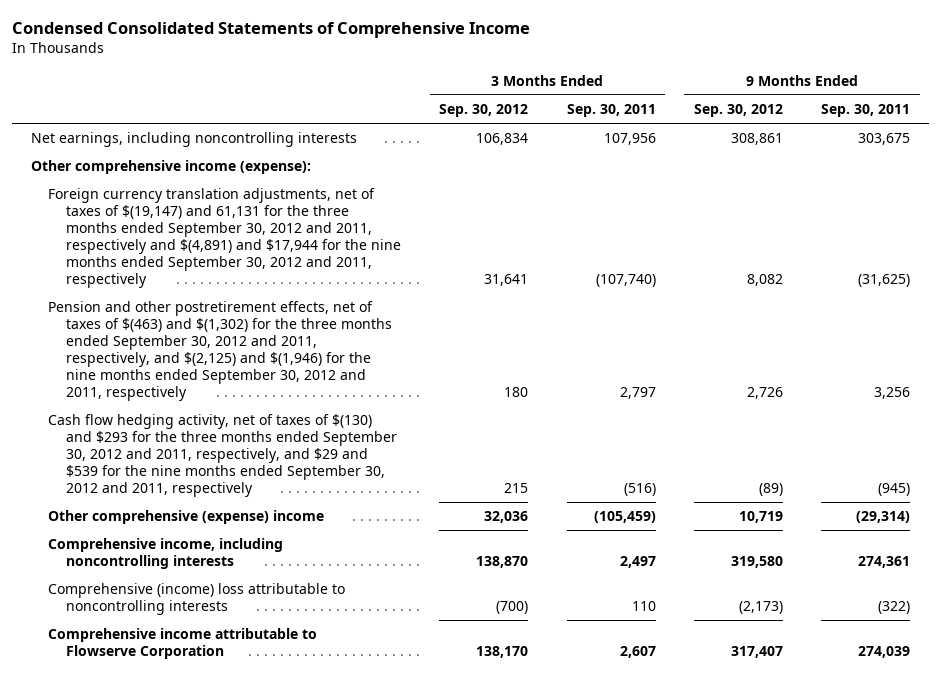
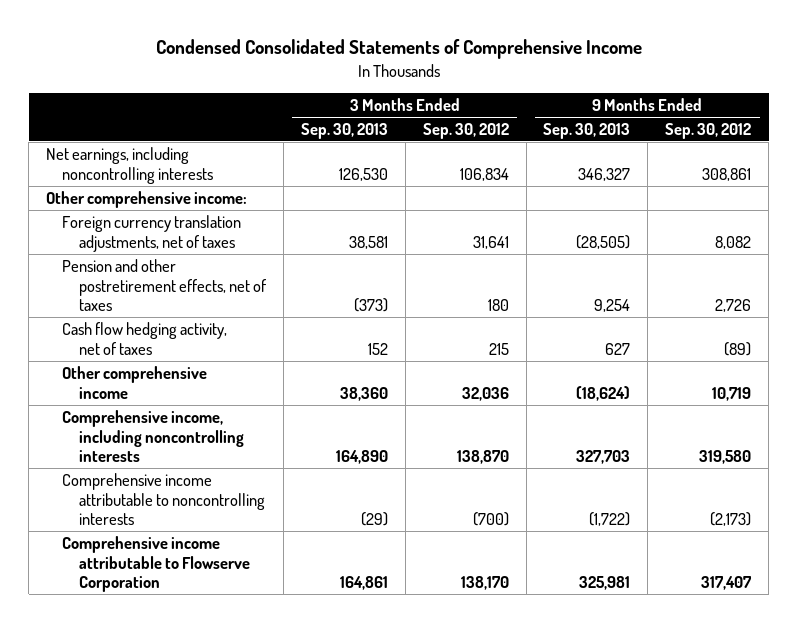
[566,104,656,118] Sep. 30, 2011 -> none
[821,104,911,118] Sep. 30, 2011 -> none
none -> [300,122,388,139] Sep. 30, 2013
none -> [543,122,631,139] Sep. 30, 2013
[30,160,311,175] Other comprehensive income (expense): -> [46,190,248,208] Other comprehensive income:
[48,188,401,289] Foreign currency translation adjustments, net of taxes of $(19,147) and 61,131 for the three months ended September 30, 2012 and 2011, respectively and $(4,891) and $17,944 for the nine months ended September 30, 2012 and 2011, respectively -> [62,214,242,252] Foreign currency translation adjustments, net of taxes
[48,301,392,402] Pension and other postretirement effects, net of taxes of $(463) and $(1,302) for the three months ended September 30, 2012 and 2011, respectively, and $(2,125) and $(1,946) for the nine months ended September 30, 2012 and 2011, respectively -> [62,258,267,312] Pension and other postretirement effects, net of taxes
[48,414,397,498] Cash flow hedging activity, net of taxes of $(130) and $293 for the three months ended September 30, 2012 and 2011, respectively, and $29 and $539 for the nine months ended September 30, 2012 and 2011, respectively -> [62,321,228,355] Cash flow hedging activity, net of taxes
[48,510,325,525] Other comprehensive (expense) income -> [62,365,208,399] Other comprehensive income
[48,583,346,616] Comprehensive (income) loss attributable to noncontrolling interests -> [62,472,265,526] Comprehensive income attributable to noncontrolling interests

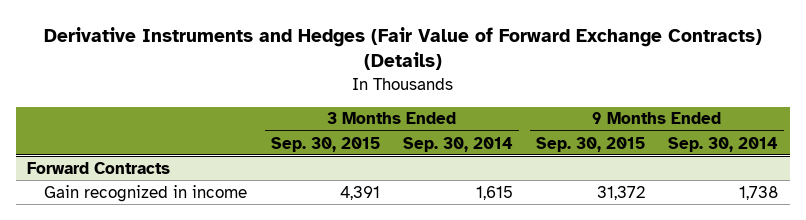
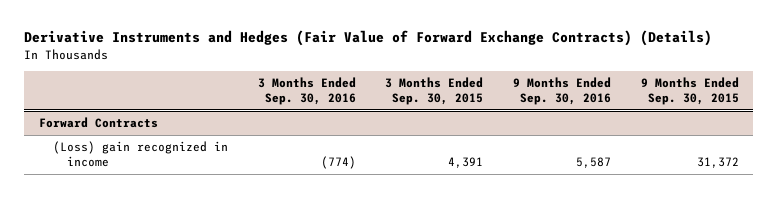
[402,136,513,152] Sep. 30, 2014 -> none
[668,136,779,152] Sep. 30, 2014 -> none
none -> [257,76,356,105] 3 Months Ended Sep. 30, 2016
none -> [512,76,611,105] 9 Months Ended Sep. 30, 2016
[44,184,248,202] Gain recognized in income -> [52,141,228,168] (Loss) gain recognized in income

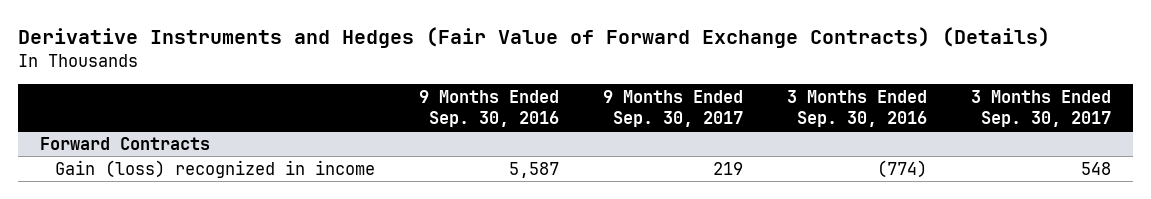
[385,76,484,105] 3 Months Ended Sep. 30, 2015 -> none
[640,76,739,105] 9 Months Ended Sep. 30, 2015 -> none
none -> [602,90,743,127] 9 Months Ended Sep. 30, 2017
none -> [970,90,1111,127] 3 Months Ended Sep. 30, 2017
[52,141,228,168] (Loss) gain recognized in income -> [54,159,375,178] Gain (loss) recognized in income

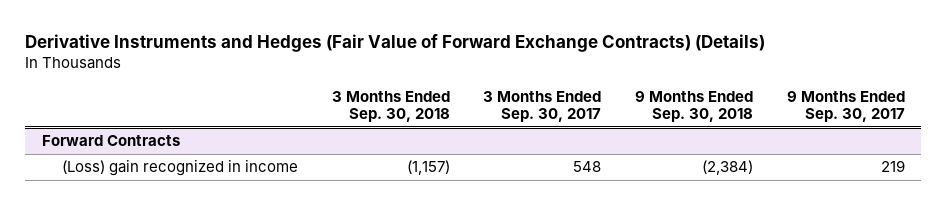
[418,90,559,127] 9 Months Ended Sep. 30, 2016 -> none
[786,90,927,127] 3 Months Ended Sep. 30, 2016 -> none
none -> [331,90,450,123] 3 Months Ended Sep. 30, 2018
none -> [635,90,754,123] 9 Months Ended Sep. 30, 2018
[54,159,375,178] Gain (loss) recognized in income -> [62,159,299,177] (Loss) gain recognized in income

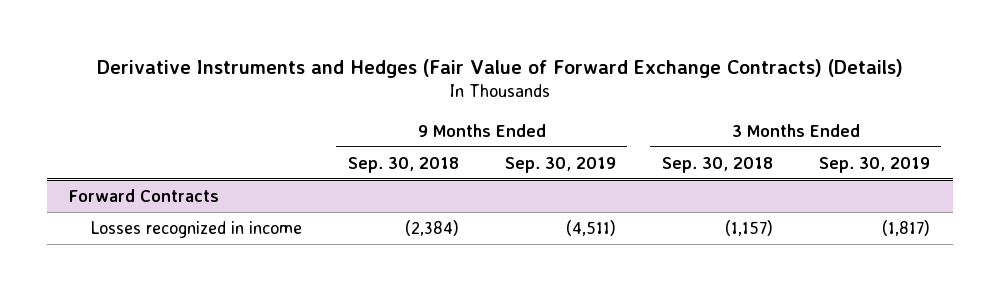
[483,90,602,123] 3 Months Ended Sep. 30, 2017 -> none
[786,90,905,123] 9 Months Ended Sep. 30, 2017 -> none
none -> [504,156,616,173] Sep. 30, 2019
none -> [818,156,930,173] Sep. 30, 2019
[62,159,299,177] (Loss) gain recognized in income -> [90,220,302,238] Losses recognized in income

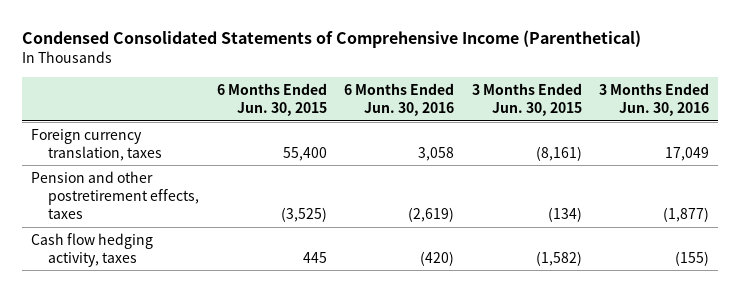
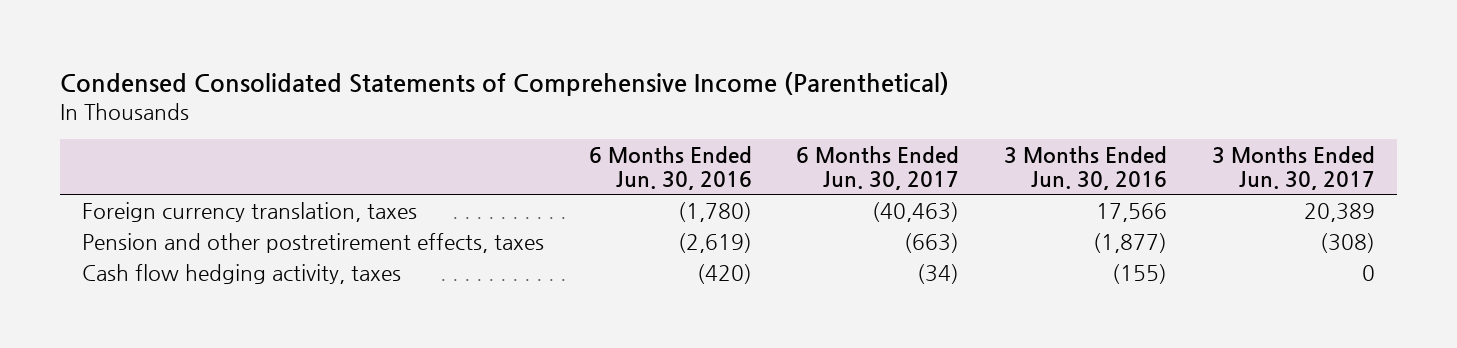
[216,83,327,117] 6 Months Ended Jun. 30, 2015 -> none
[471,83,582,117] 3 Months Ended Jun. 30, 2015 -> none
none -> [796,145,960,190] 6 Months Ended Jun. 30, 2017
none -> [1211,145,1375,190] 3 Months Ended Jun. 30, 2017
[418,146,455,161] 3,058 -> [677,201,752,222] (1,780)
[665,146,710,161] 17,049 -> [1095,202,1167,222] 17,566

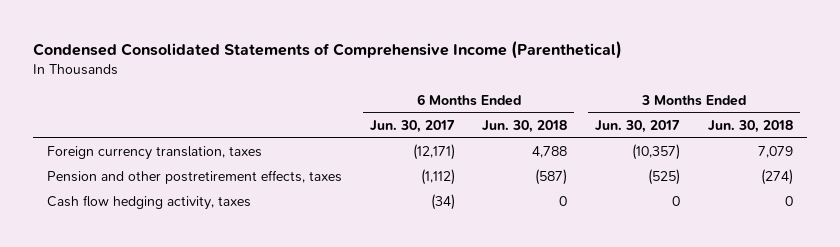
[588,145,752,190] 6 Months Ended Jun. 30, 2016 -> none
[1003,145,1167,190] 3 Months Ended Jun. 30, 2016 -> none
none -> [482,120,568,134] Jun. 30, 2018
none -> [707,120,793,134] Jun. 30, 2018
[872,201,960,222] (40,463) -> [412,144,455,161] (12,171)
[1303,202,1375,222] 20,389 -> [632,144,681,161] (10,357)
[904,232,960,253] (663) -> [420,169,455,186] (1,112)
[1319,232,1375,253] (308) -> [648,169,681,186] (525)

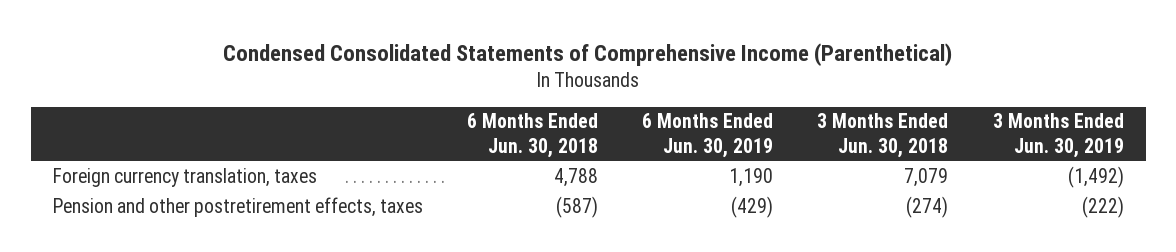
[369,120,455,134] Jun. 30, 2017 -> none
[595,120,681,134] Jun. 30, 2017 -> none
none -> [642,113,774,158] 6 Months Ended Jun. 30, 2019
none -> [992,113,1124,158] 3 Months Ended Jun. 30, 2019
[47,195,252,211] Cash flow hedging activity, taxes -> none

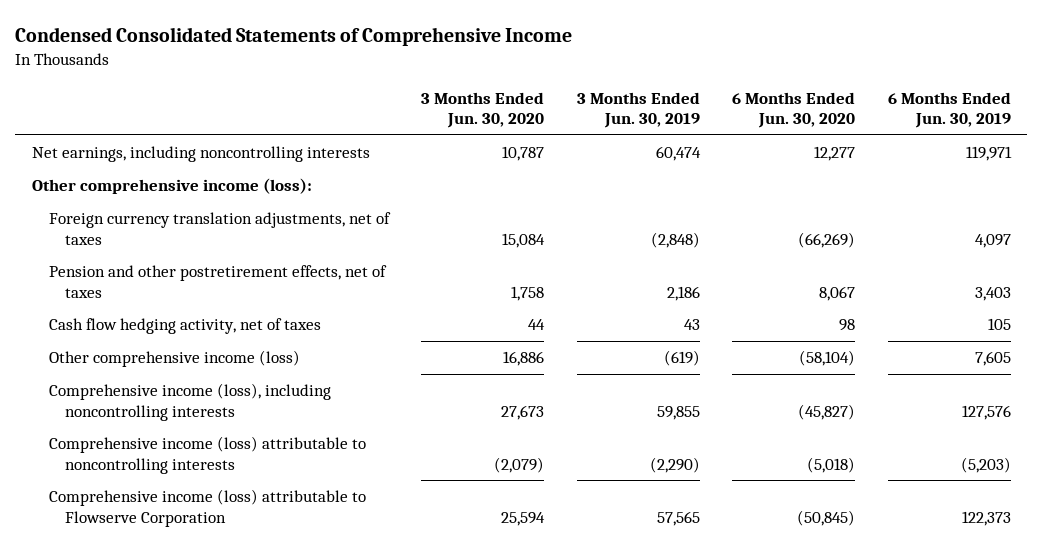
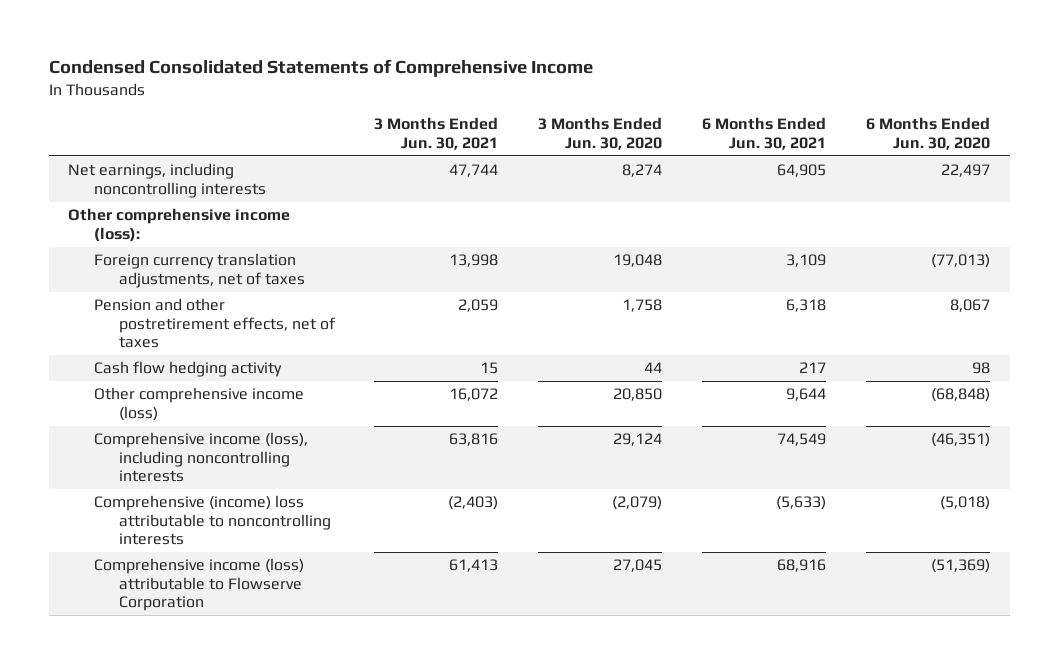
[576,91,700,129] 3 Months Ended Jun. 30, 2019 -> none
[887,91,1011,129] 6 Months Ended Jun. 30, 2019 -> none
none -> [374,117,499,150] 3 Months Ended Jun. 30, 2021
none -> [701,117,826,150] 6 Months Ended Jun. 30, 2021
[502,146,545,162] 10,787 -> [622,164,663,178] 8,274
[814,146,856,162] 12,277 -> [940,164,990,178] 22,497
[502,232,546,248] 15,084 -> [613,254,663,268] 19,048
[798,231,856,248] (66,269) -> [930,254,990,269] (77,013)
[48,318,321,335] Cash flow hedging activity, net of taxes -> [93,361,282,378] Cash flow hedging activity
[503,351,545,367] 16,886 -> [613,388,663,402] 20,850
[799,350,856,367] (58,104) -> [930,388,990,403] (68,848)
[501,404,545,420] 27,673 -> [613,433,663,447] 29,124
[798,403,856,420] (45,827) -> [930,433,990,448] (46,351)
[48,436,366,474] Comprehensive income (loss) attributable to noncontrolling interests -> [93,495,331,546] Comprehensive (income) loss attributable to noncontrolling interests
[501,511,546,526] 25,594 -> [613,559,663,573] 27,045
[797,509,856,526] (50,845) -> [930,559,990,574] (51,369)

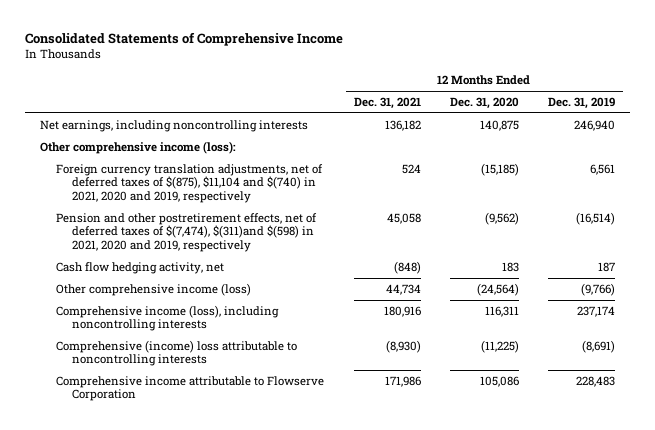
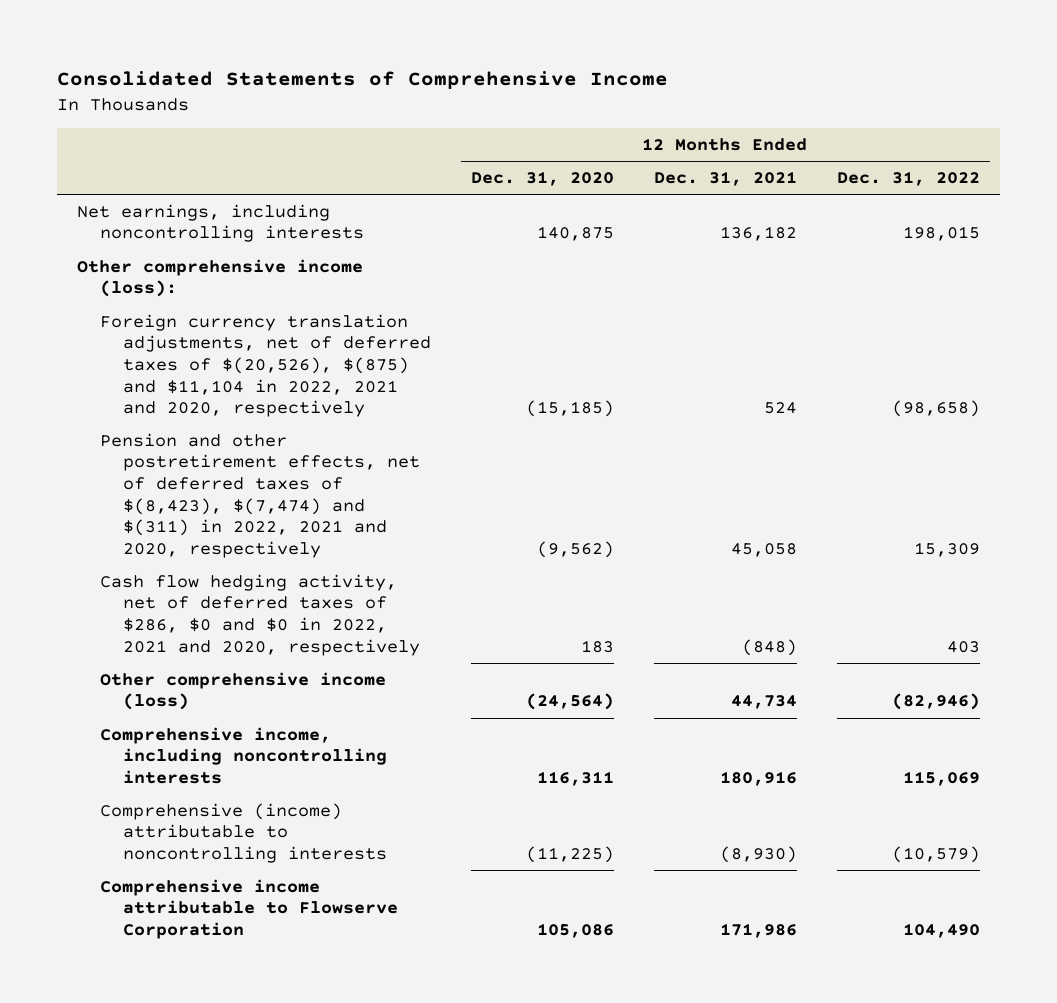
[548,97,616,110] Dec. 31, 2019 -> none
none -> [836,171,980,187] Dec. 31, 2022
[56,163,324,203] Foreign currency translation adjustments, net of deferred taxes of $(875), $11,104 and $(740) in 2021, 2020 and 2019, respectively -> [99,313,431,418] Foreign currency translation adjustments, net of deferred taxes of $(20,526), $(875) and $11,104 in 2022, 2021 and 2020, respectively
[56,212,318,252] Pension and other postretirement effects, net of deferred taxes of $(7,474), $(311)and $(598) in 2021, 2020 and 2019, respectively -> [99,432,420,558] Pension and other postretirement effects, net of deferred taxes of $(8,423), $(7,474) and $(311) in 2022, 2021 and 2020, respectively
[56,261,225,274] Cash flow hedging activity, net -> [99,573,420,656] Cash flow hedging activity, net of deferred taxes of $286, $0 and $0 in 2022, 2021 and 2020, respectively
[56,304,280,332] Comprehensive income (loss), including noncontrolling interests -> [99,726,387,785] Comprehensive income, including noncontrolling interests
[56,339,298,367] Comprehensive (income) loss attributable to noncontrolling interests -> [99,802,387,864] Comprehensive (income) attributable to noncontrolling interests

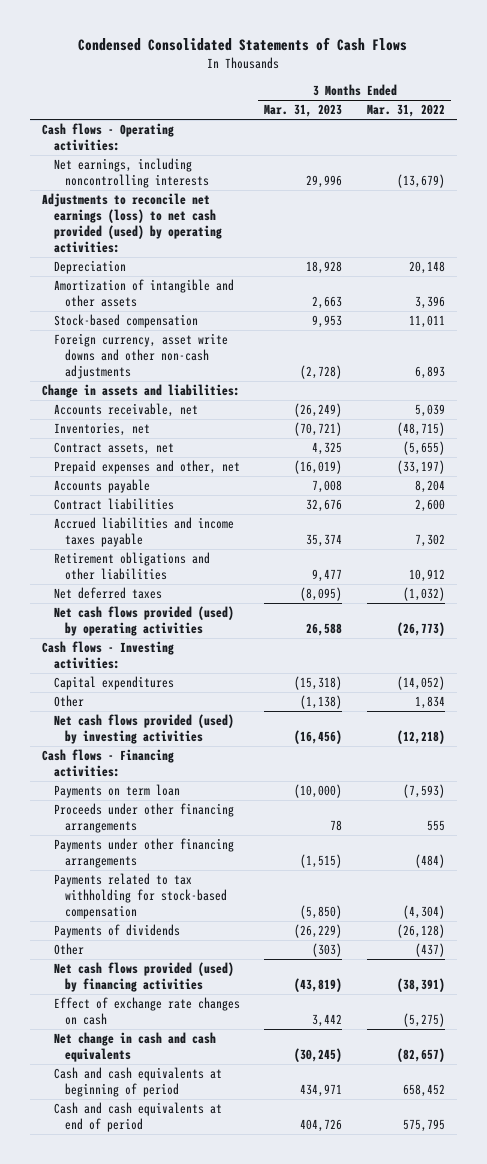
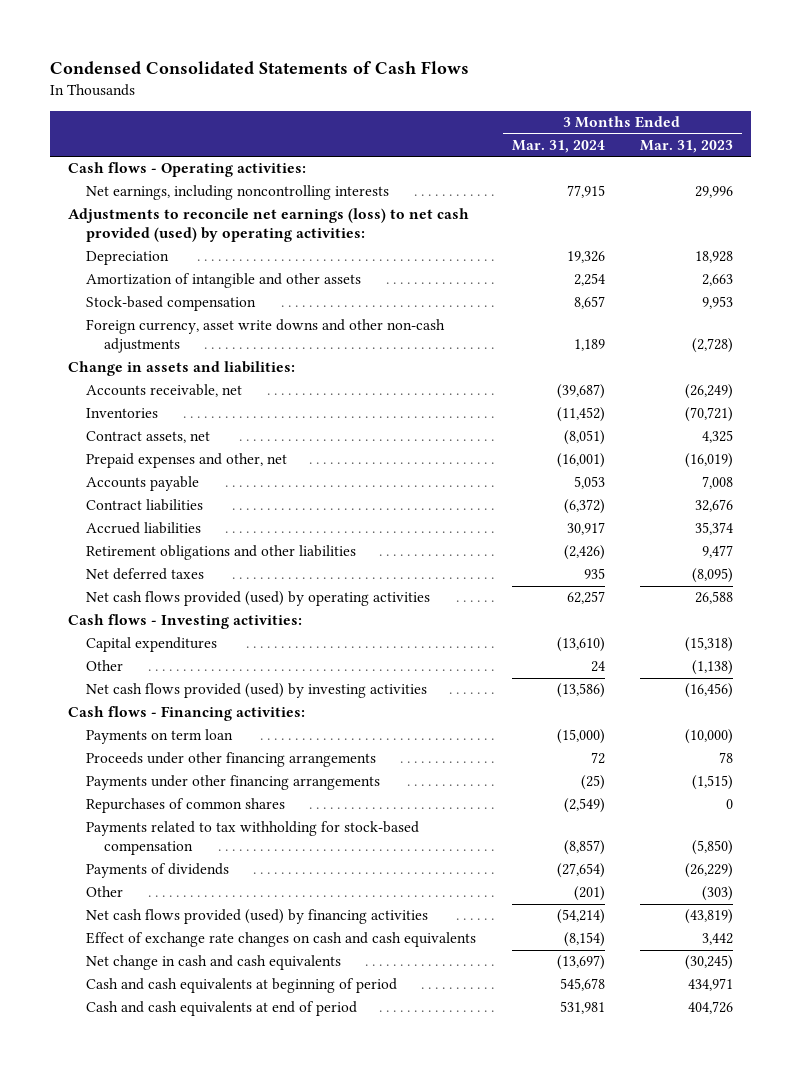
[366,104,445,118] Mar. 31, 2022 -> none
none -> [511,139,605,153] Mar. 31, 2024
[53,422,150,437] Inventories, net -> [86,408,159,419] Inventories
[53,517,234,548] Accrued liabilities and income taxes payable -> [86,522,202,535] Accrued liabilities
none -> [86,798,286,814] Repurchases of common shares
[53,997,240,1026] Effect of exchange rate changes on cash -> [86,932,477,948] Effect of exchange rate changes on cash and cash equivalents

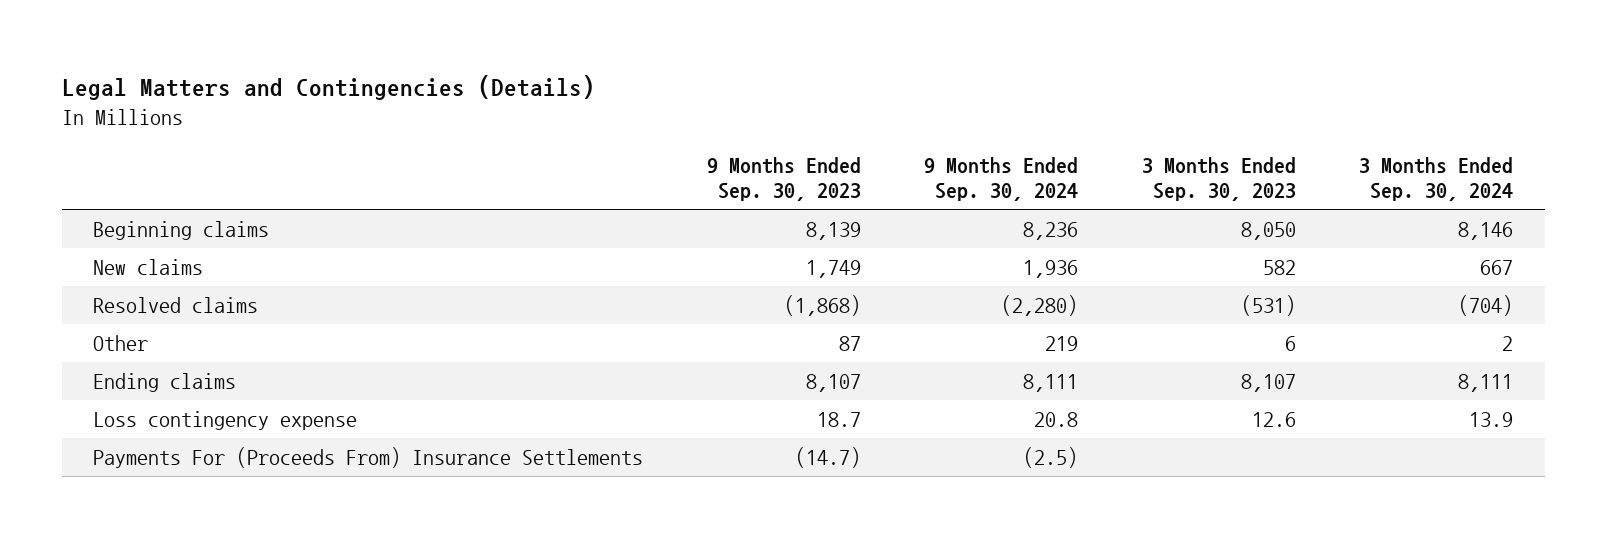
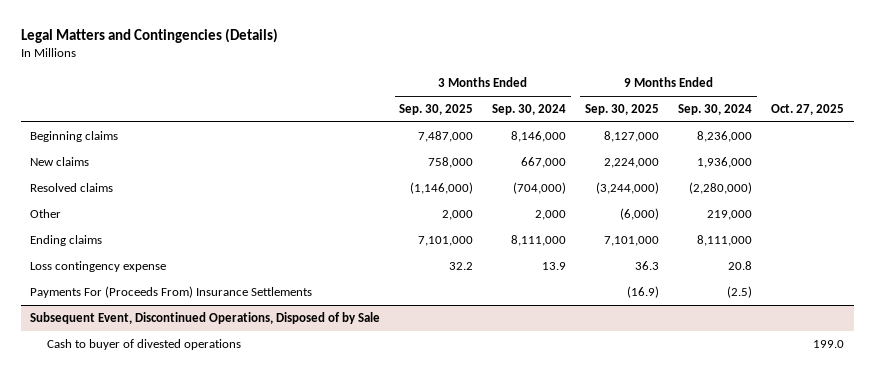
[706,156,861,202] 9 Months Ended Sep. 30, 2023 -> none
[1141,156,1296,202] 3 Months Ended Sep. 30, 2023 -> none
none -> [399,104,474,116] Sep. 30, 2025
none -> [585,104,660,116] Sep. 30, 2025
none -> [771,104,845,116] Oct. 27, 2025
[1023,222,1079,241] 8,236 -> [697,131,753,143] 8,236,000
[1458,222,1514,241] 8,146 -> [511,131,567,143] 8,146,000
[1023,260,1079,279] 1,936 -> [697,157,753,169] 1,936,000
[1480,260,1514,276] 667 -> [521,157,567,169] 667,000
[1001,295,1079,317] (2,280) -> [689,182,753,195] (2,280,000)
[1458,295,1514,317] (704) -> [513,182,567,195] (704,000)
[1045,336,1079,352] 219 -> [707,210,753,221] 219,000
[1502,336,1514,352] 2 -> [535,210,567,221] 2,000
[1023,374,1079,393] 8,111 -> [697,235,753,247] 8,111,000
[1458,374,1514,393] 8,111 -> [511,235,567,247] 8,111,000
none -> [30,312,381,325] Subsequent Event, Discontinued Operations, Disposed of by Sale
none -> [47,339,242,351] Cash to buyer of divested operations

